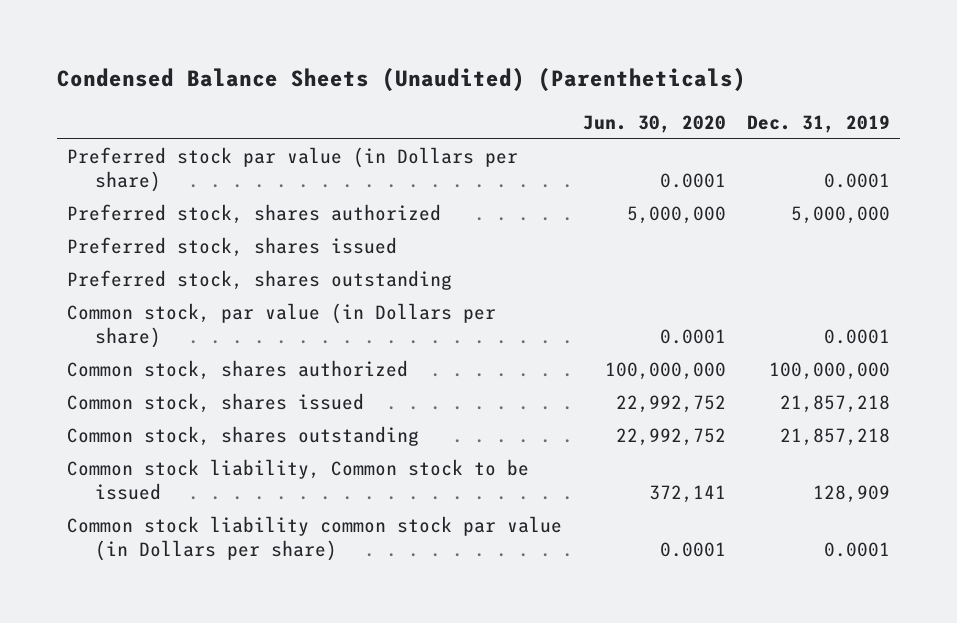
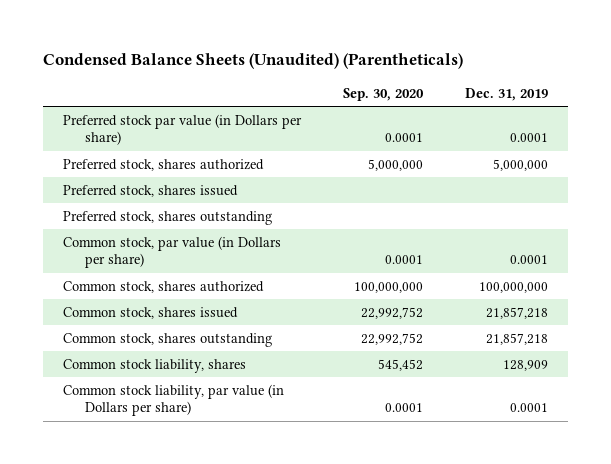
[583,114,727,133] Jun. 30, 2020 -> none
none -> [342,87,424,101] Sep. 30, 2020
[67,459,530,501] Common stock liability, Common stock to be issued -> [63,358,247,373] Common stock liability, shares
[67,516,563,562] Common stock liability common stock par value (in Dollars per share) -> [63,383,285,417] Common stock liability, par value (in Dollars per share)

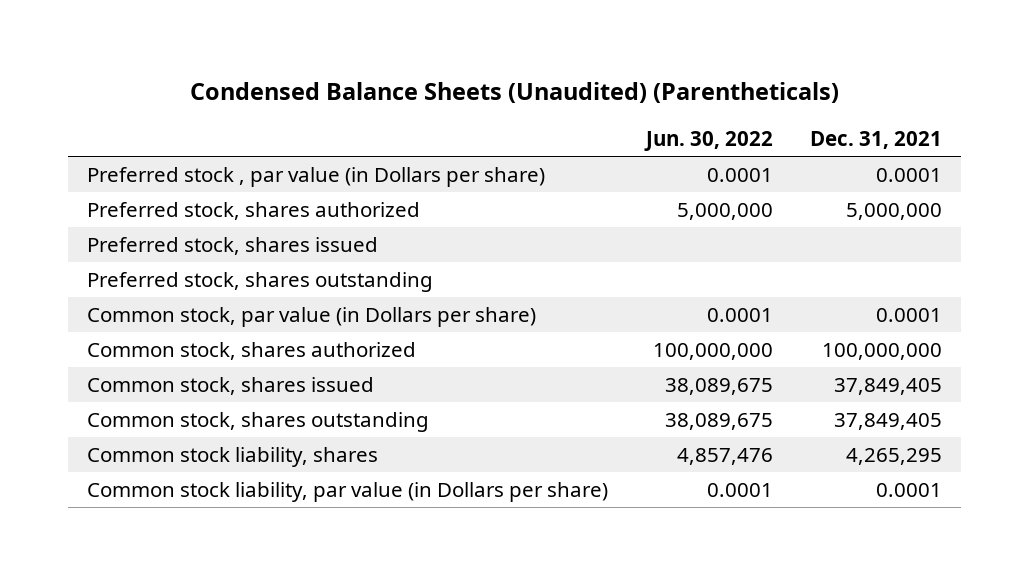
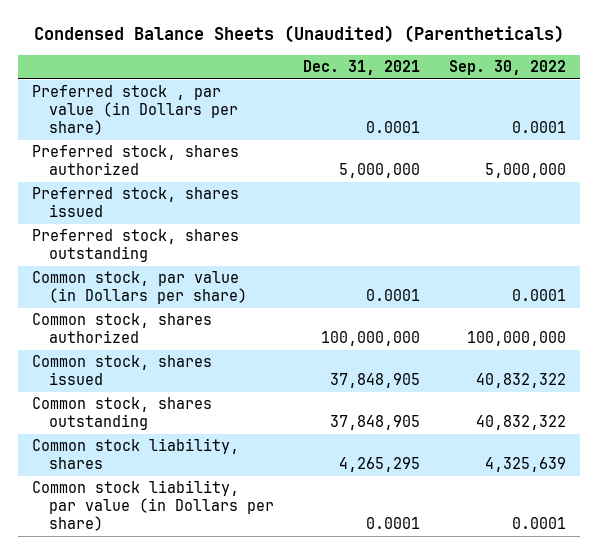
[643,130,773,151] Jun. 30, 2022 -> none
none -> [448,60,566,76] Sep. 30, 2022
[834,378,943,396] 37,849,405 -> [329,373,420,389] 37,848,905
[834,413,943,431] 37,849,405 -> [329,415,420,431] 37,848,905

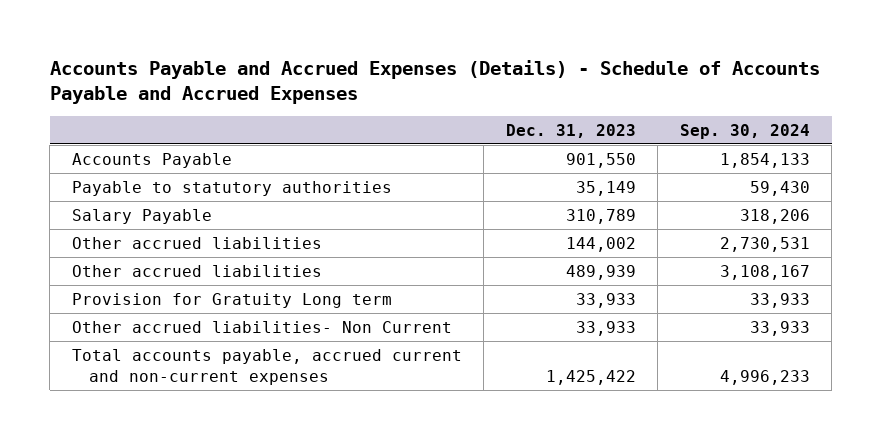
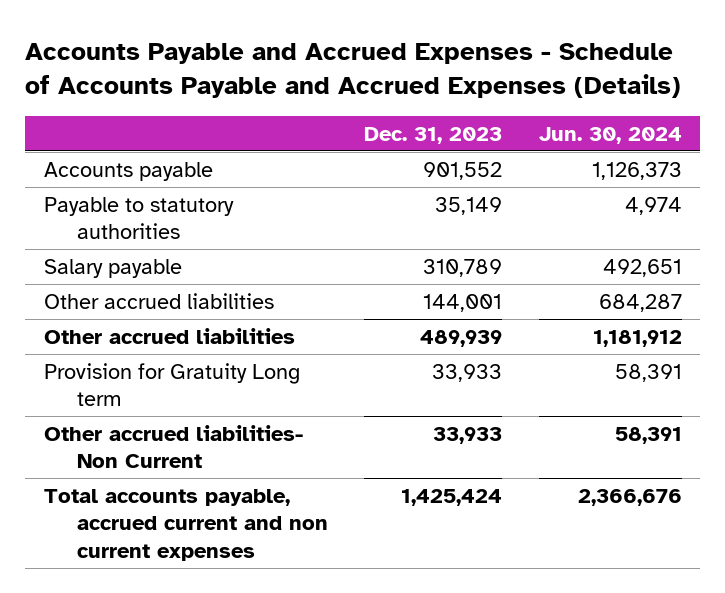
[49,59,820,104] Accounts Payable and Accrued Expenses (Details) - Schedule of Accounts Payable and Accrued Expenses -> [25,42,682,98] Accounts Payable and Accrued Expenses - Schedule of Accounts Payable and Accrued Expenses (Details)
[679,123,810,139] Sep. 30, 2024 -> none
none -> [538,126,682,144] Jun. 30, 2024
[71,152,232,168] Accounts Payable -> [43,161,213,181] Accounts payable
[565,152,636,168] 901,550 -> [423,161,503,180] 901,552
[71,208,212,224] Salary Payable -> [43,258,182,278] Salary payable
[565,236,636,252] 144,002 -> [423,293,503,312] 144,001
[71,348,462,385] Total accounts payable, accrued current and non-current expenses -> [43,488,328,562] Total accounts payable, accrued current and non current expenses
[545,369,636,385] 1,425,422 -> [401,488,503,506] 1,425,424

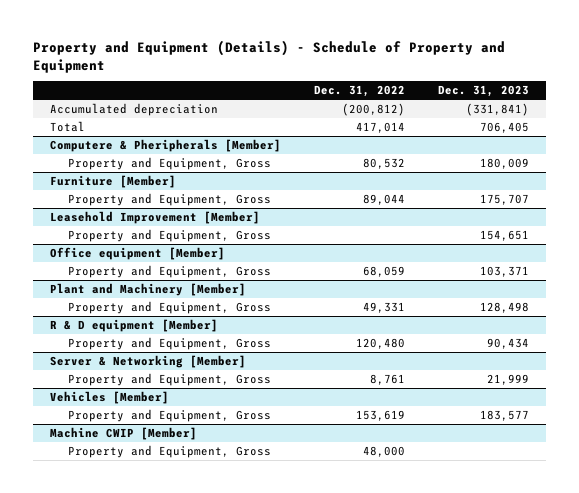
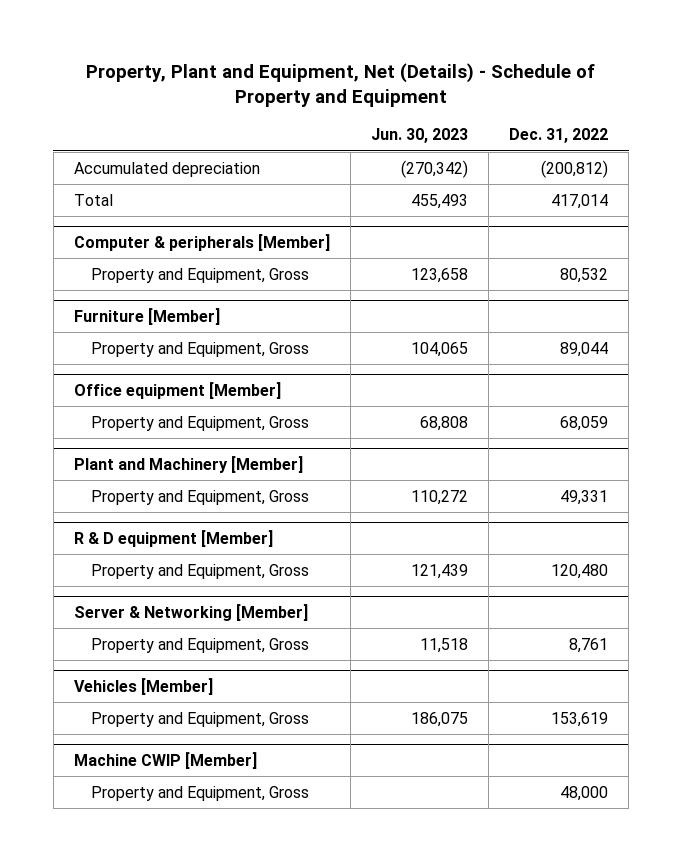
[33,39,506,73] Property and Equipment (Details) - Schedule of Property and Equipment -> [86,63,596,107] Property, Plant and Equipment, Net (Details) - Schedule of Property and Equipment
[438,85,530,98] Dec. 31, 2023 -> none
none -> [371,128,469,144] Jun. 30, 2023
[50,139,282,153] Computere & Pheripherals [Member] -> [73,233,330,251] Computer & peripherals [Member]
[50,211,261,225] Leasehold Improvement [Member] -> none
[67,229,271,243] Property and Equipment, Gross -> none

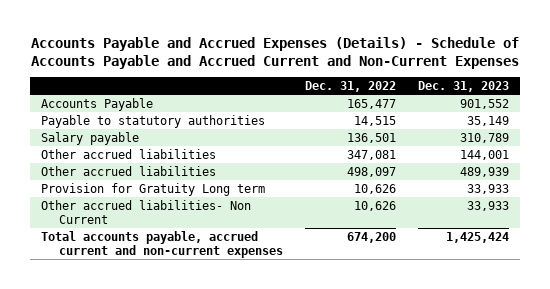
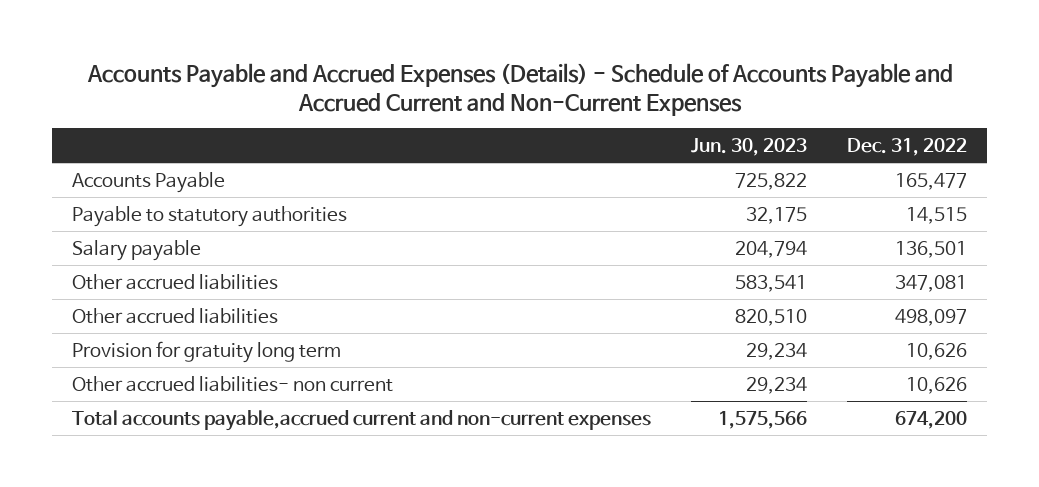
[418,81,510,93] Dec. 31, 2023 -> none
none -> [691,137,808,156] Jun. 30, 2023
[40,182,265,196] Provision for Gratuity Long term -> [72,340,342,363] Provision for gratuity long term
[40,199,251,224] Other accrued liabilities- Non Current -> [72,375,394,392] Other accrued liabilities- non current
[40,230,284,258] Total accounts payable, accrued current and non-current expenses -> [72,409,652,431] Total accounts payable,accrued current and non-current expenses

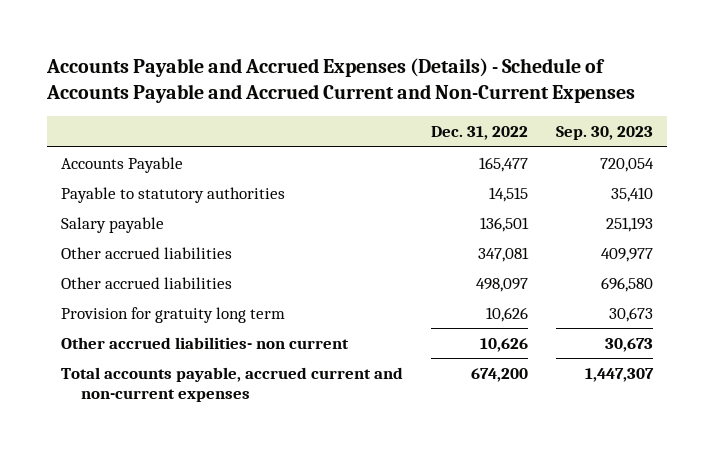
[691,137,808,156] Jun. 30, 2023 -> none
none -> [555,126,653,141] Sep. 30, 2023
[72,409,652,431] Total accounts payable,accrued current and non-current expenses -> [60,366,403,402] Total accounts payable, accrued current and non-current expenses

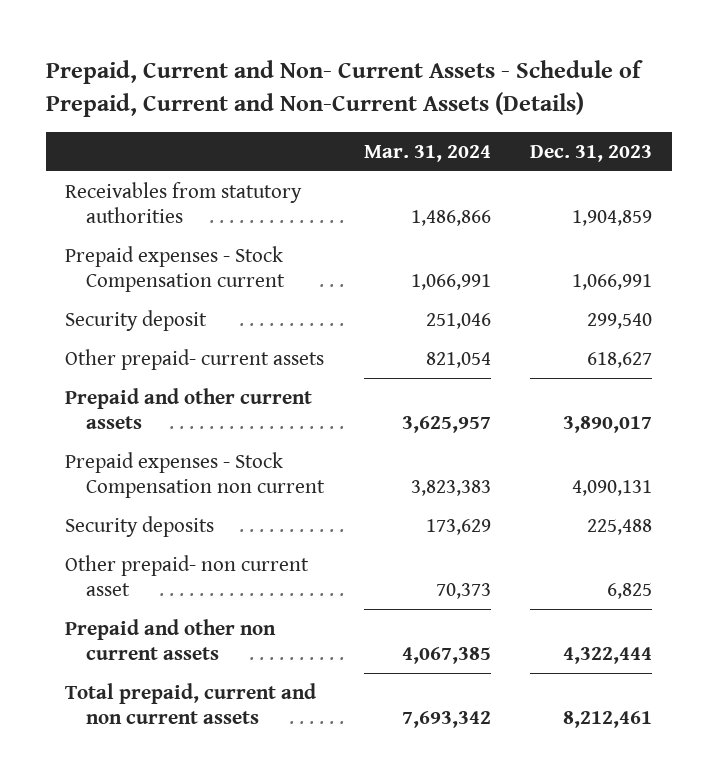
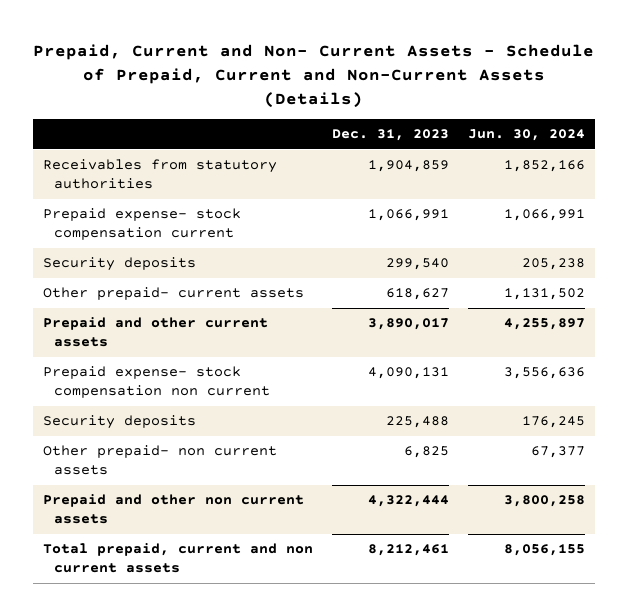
[363,144,491,162] Mar. 31, 2024 -> none
none -> [468,129,586,142] Jun. 30, 2024
[65,246,286,292] Prepaid expenses - Stock Compensation current -> [42,208,241,241] Prepaid expense- stock compensation current
[65,310,208,332] Security deposit -> [42,257,196,272] Security deposits
[65,452,326,498] Prepaid expenses - Stock Compensation non current -> [42,366,271,399] Prepaid expense- stock compensation non current
[65,555,310,596] Other prepaid- non current asset -> [42,445,277,476] Other prepaid- non current assets

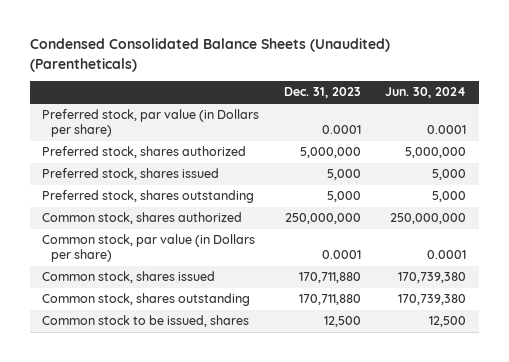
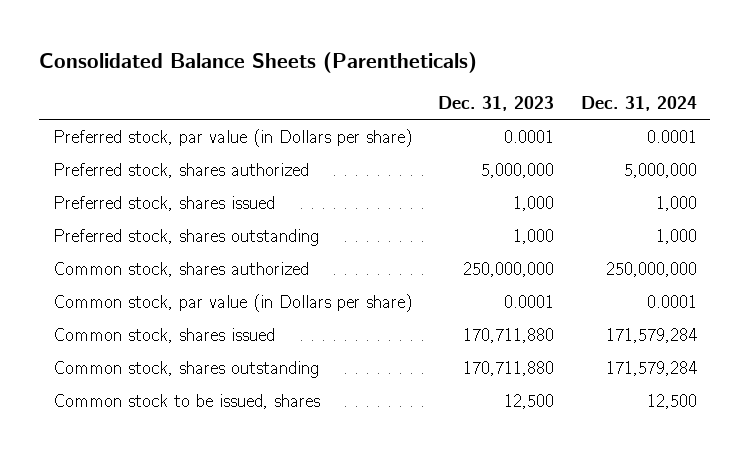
[30,38,391,72] Condensed Consolidated Balance Sheets (Unaudited) (Parentheticals) -> [39,51,478,73] Consolidated Balance Sheets (Parentheticals)
[385,87,467,99] Jun. 30, 2024 -> none
none -> [581,95,698,111] Dec. 31, 2024
[326,169,361,181] 5,000 -> [513,196,555,212] 1,000
[326,191,361,203] 5,000 -> [513,229,555,245] 1,000

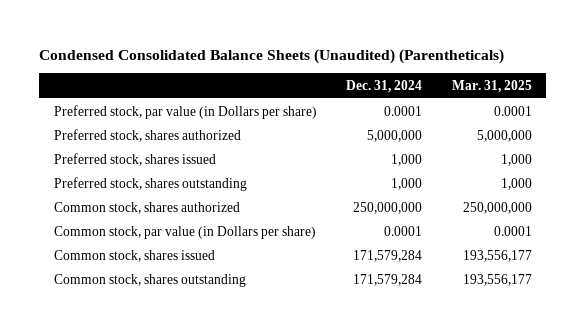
[39,51,478,73] Consolidated Balance Sheets (Parentheticals) -> [39,48,505,64] Condensed Consolidated Balance Sheets (Unaudited) (Parentheticals)
[438,95,555,111] Dec. 31, 2023 -> none
none -> [451,79,532,93] Mar. 31, 2025
[52,394,320,410] Common stock to be issued, shares -> none

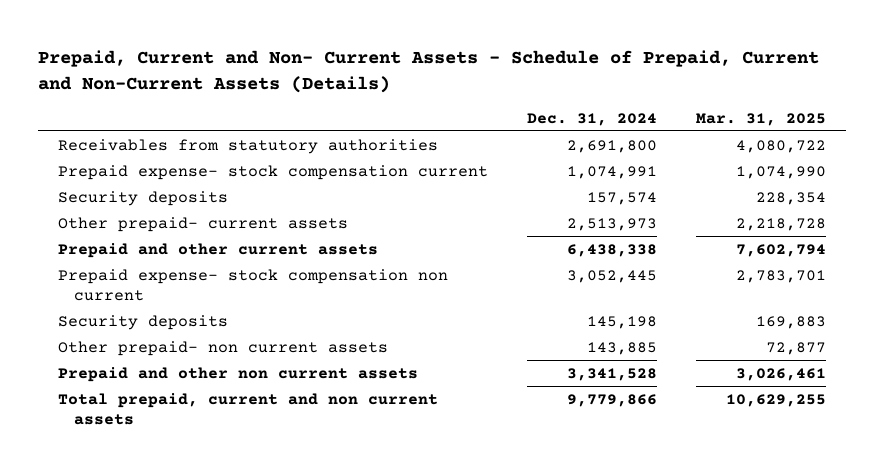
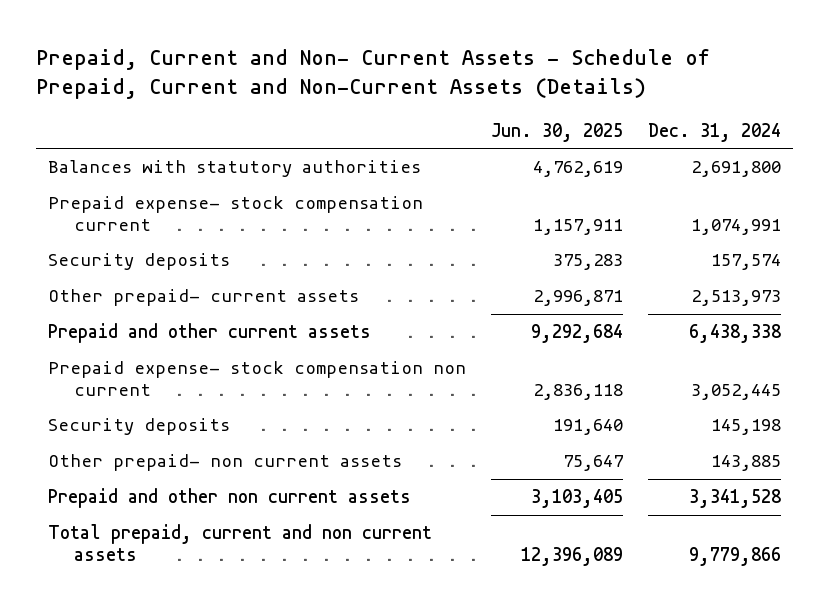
[696,112,827,126] Mar. 31, 2025 -> none
none -> [491,122,624,142] Jun. 30, 2025
[57,138,438,154] Receivables from statutory authorities -> [48,160,422,178] Balances with statutory authorities

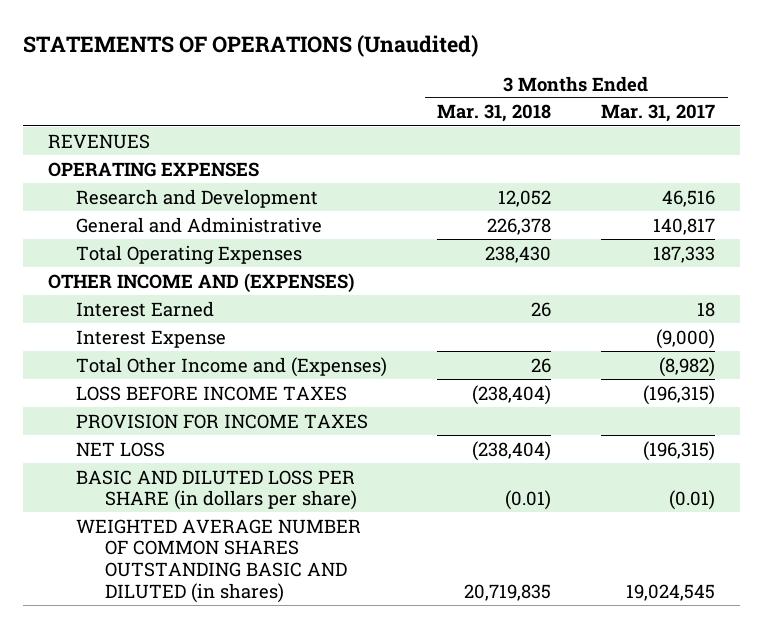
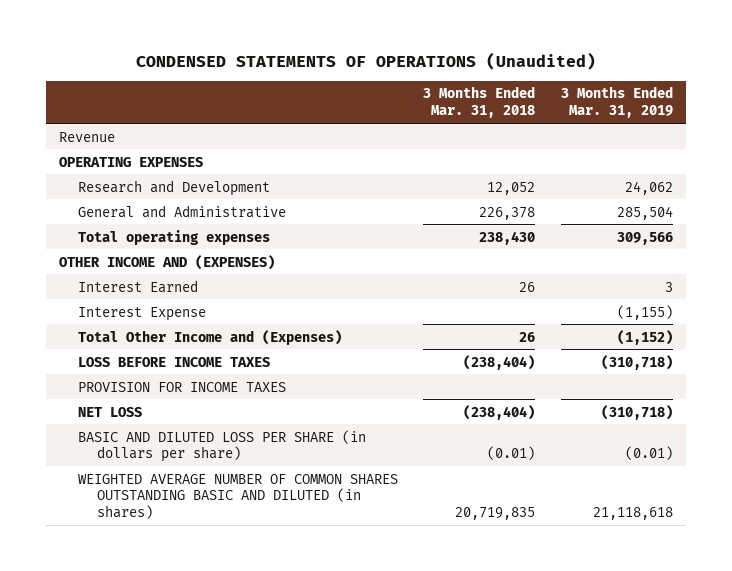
[22,34,478,57] STATEMENTS OF OPERATIONS (Unaudited) -> [135,52,596,71] CONDENSED STATEMENTS OF OPERATIONS (Unaudited)
[601,104,716,123] Mar. 31, 2017 -> none
none -> [561,86,674,119] 3 Months Ended Mar. 31, 2019
[47,133,150,149] REVENUES -> [58,131,115,142] Revenue
[76,244,303,264] Total Operating Expenses -> [77,229,270,245] Total operating expenses

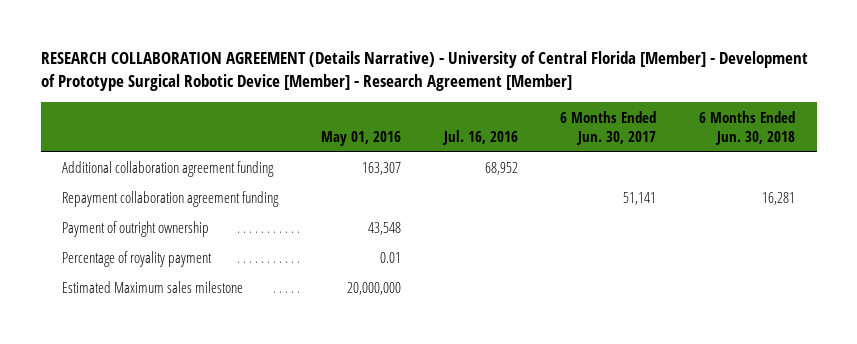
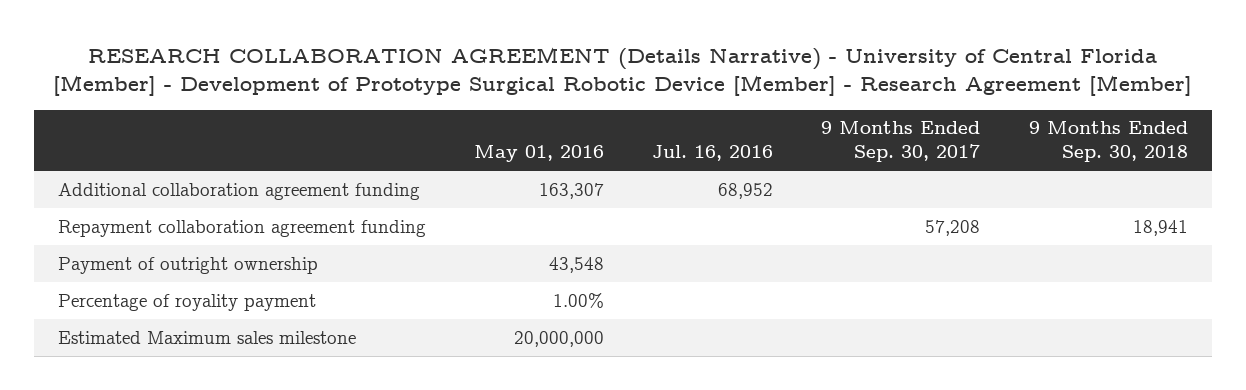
[560,110,657,145] 6 Months Ended Jun. 30, 2017 -> none
[699,110,796,145] 6 Months Ended Jun. 30, 2018 -> none
none -> [821,121,981,162] 9 Months Ended Sep. 30, 2017
none -> [1028,121,1188,162] 9 Months Ended Sep. 30, 2018
[379,252,401,264] 0.01 -> [553,292,605,308] 1.00%

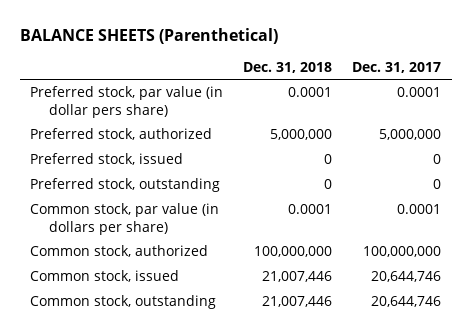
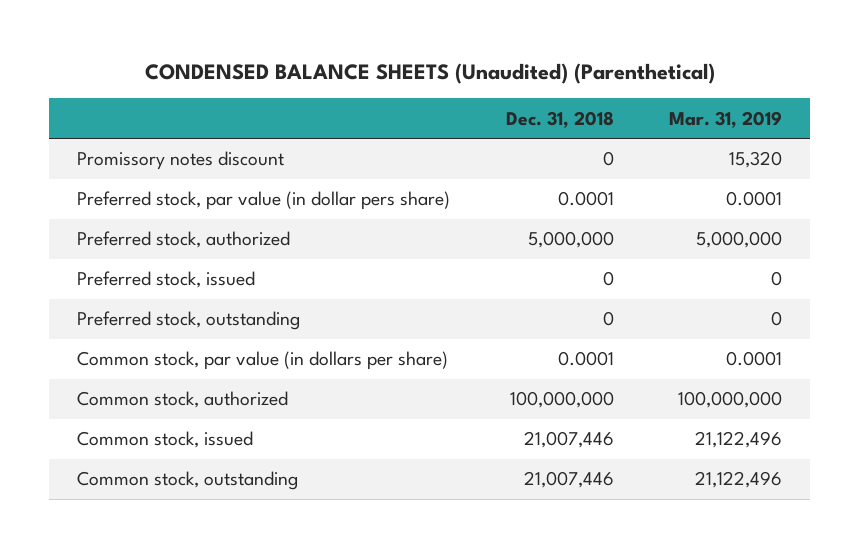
[19,27,278,44] BALANCE SHEETS (Parenthetical) -> [144,63,715,85] CONDENSED BALANCE SHEETS (Unaudited) (Parenthetical)
[352,61,442,73] Dec. 31, 2017 -> none
none -> [669,110,783,128] Mar. 31, 2019
none -> [76,151,284,171] Promissory notes discount

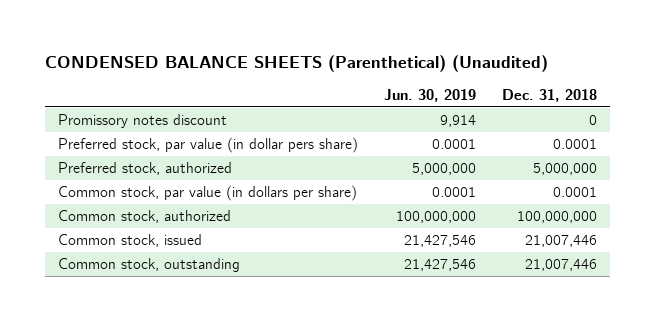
[144,63,715,85] CONDENSED BALANCE SHEETS (Unaudited) (Parenthetical) -> [45,54,549,72] CONDENSED BALANCE SHEETS (Parenthetical) (Unaudited)
[669,110,783,128] Mar. 31, 2019 -> none
none -> [384,88,477,102] Jun. 30, 2019
[76,271,255,289] Preferred stock, issued -> none
[76,311,300,331] Preferred stock, outstanding -> none

